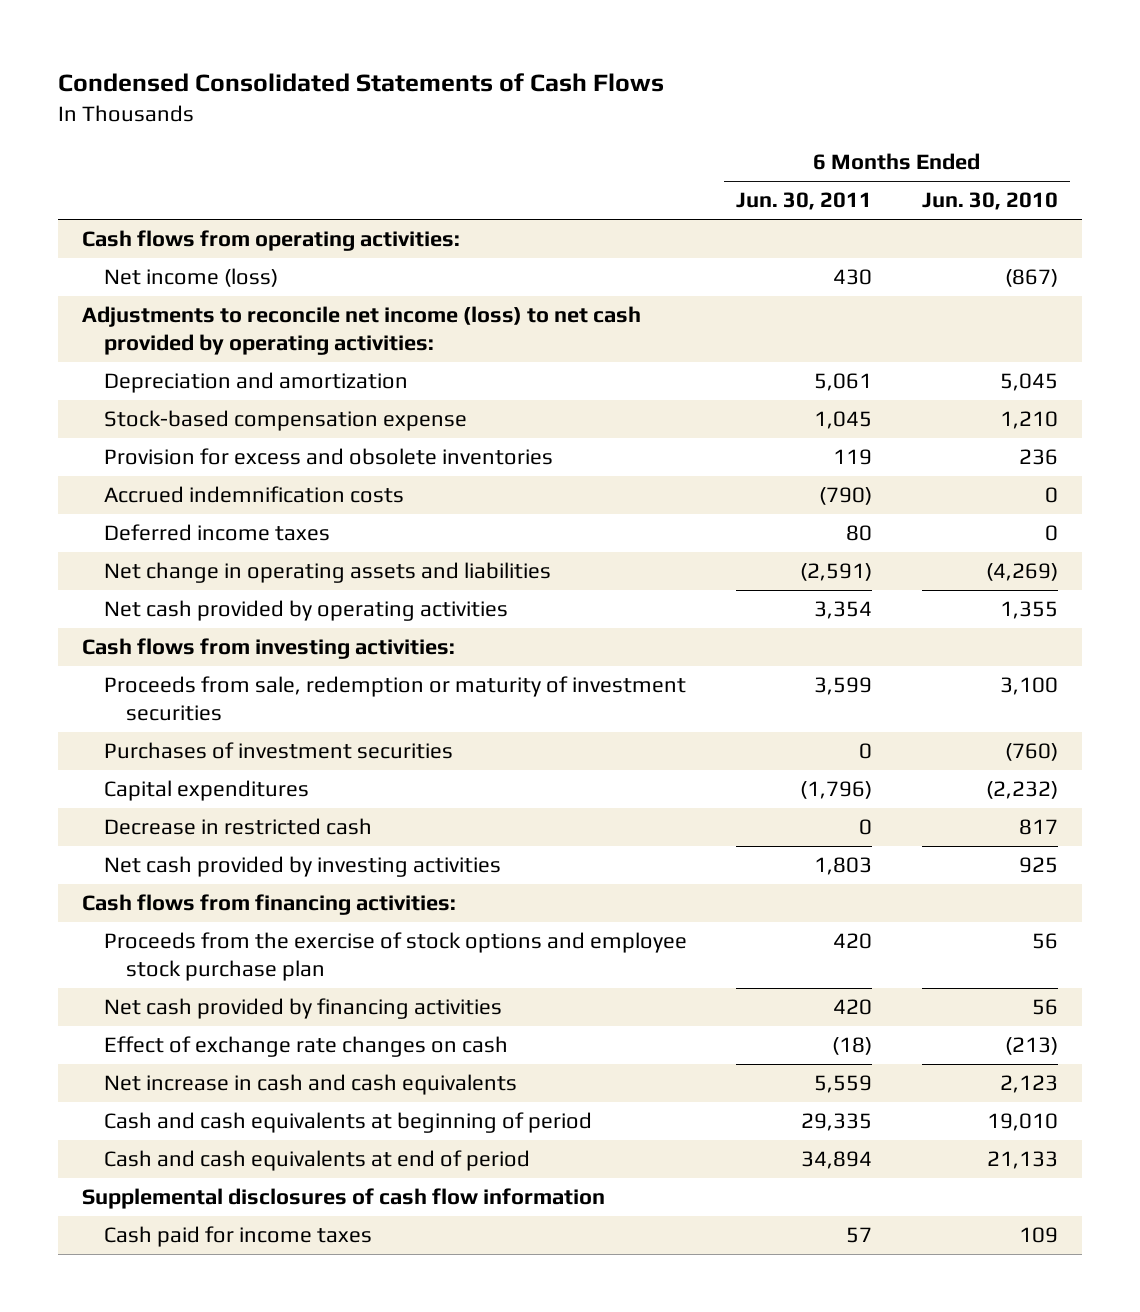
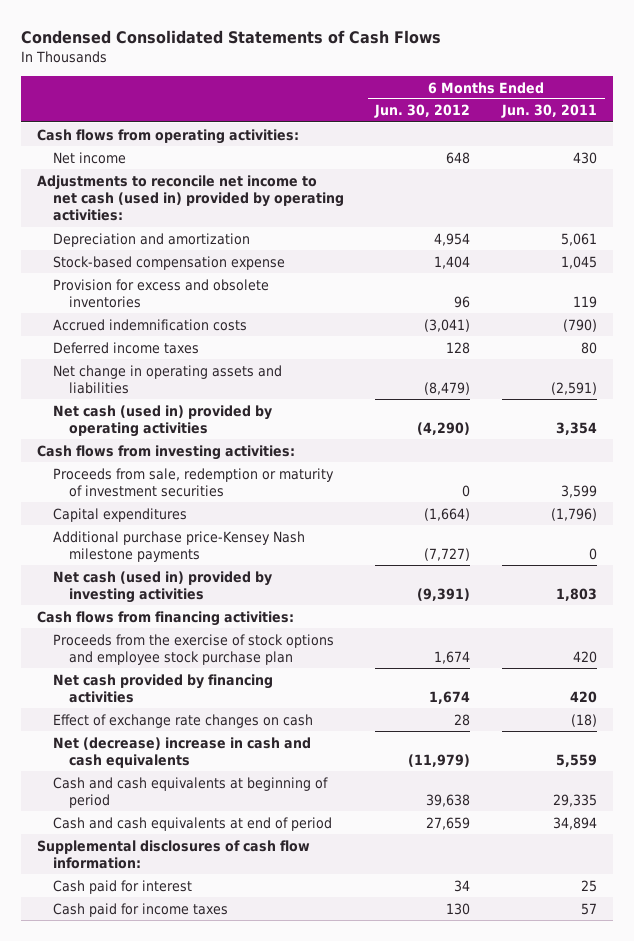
[921,192,1058,211] Jun. 30, 2010 -> none
none -> [374,104,471,119] Jun. 30, 2012
[103,268,278,288] Net income (loss) -> [52,151,126,164] Net income
[82,306,642,355] Adjustments to reconcile net income (loss) to net cash provided by operating activities: -> [36,174,344,222] Adjustments to reconcile net income to net cash (used in) provided by operating activities:
[103,600,508,622] Net cash provided by operating activities -> [52,404,272,437] Net cash (used in) provided by operating activities
[103,742,453,760] Purchases of investment securities -> none
[103,818,372,836] Decrease in restricted cash -> none
none -> [52,530,305,562] Additional purchase price-Kensey Nash milestone payments
[103,856,501,878] Net cash provided by investing activities -> [52,570,272,603] Net cash (used in) provided by investing activities
[103,1074,517,1096] Net increase in cash and cash equivalents -> [52,736,311,768] Net (decrease) increase in cash and cash equivalents
[82,1188,606,1210] Supplemental disclosures of cash flow information -> [36,839,310,869] Supplemental disclosures of cash flow information:
none -> [52,879,192,894] Cash paid for interest

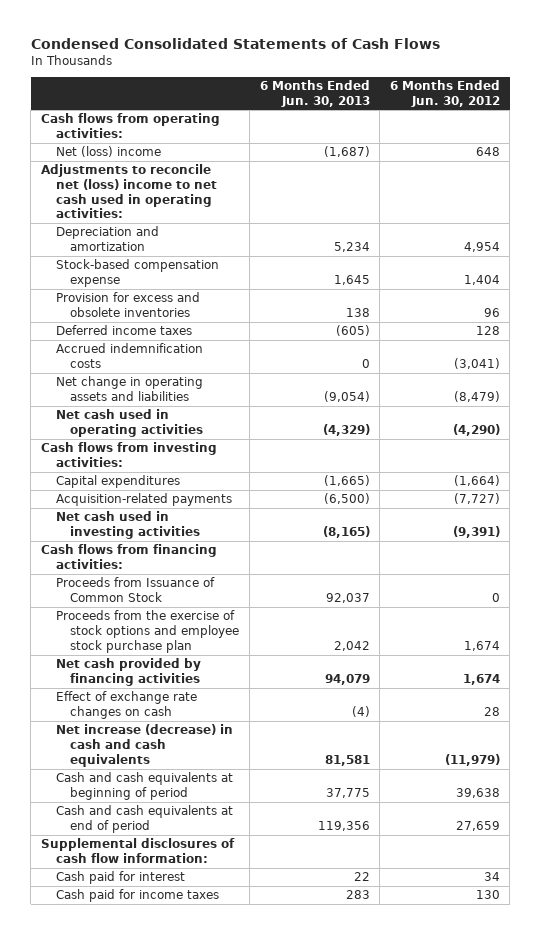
[500,104,597,119] Jun. 30, 2011 -> none
none -> [259,79,370,107] 6 Months Ended Jun. 30, 2013
[52,151,126,164] Net income -> [55,146,161,158] Net (loss) income
[36,174,344,222] Adjustments to reconcile net income to net cash (used in) provided by operating activities: -> [40,164,217,219] Adjustments to reconcile net (loss) income to net cash used in operating activities:
[52,318,247,331] Accrued indemnification costs -> [55,343,203,369] Accrued indemnification costs
[52,404,272,437] Net cash (used in) provided by operating activities -> [55,409,204,438] Net cash used in operating activities
[52,467,334,497] Proceeds from sale, redemption or maturity of investment securities -> none
[52,530,305,562] Additional purchase price-Kensey Nash milestone payments -> [55,493,232,507] Acquisition-related payments
[52,570,272,603] Net cash (used in) provided by investing activities -> [55,511,201,540] Net cash used in investing activities
none -> [55,577,215,603] Proceeds from Issuance of Common Stock
[52,736,311,768] Net (decrease) increase in cash and cash equivalents -> [55,724,233,767] Net increase (decrease) in cash and cash equivalents

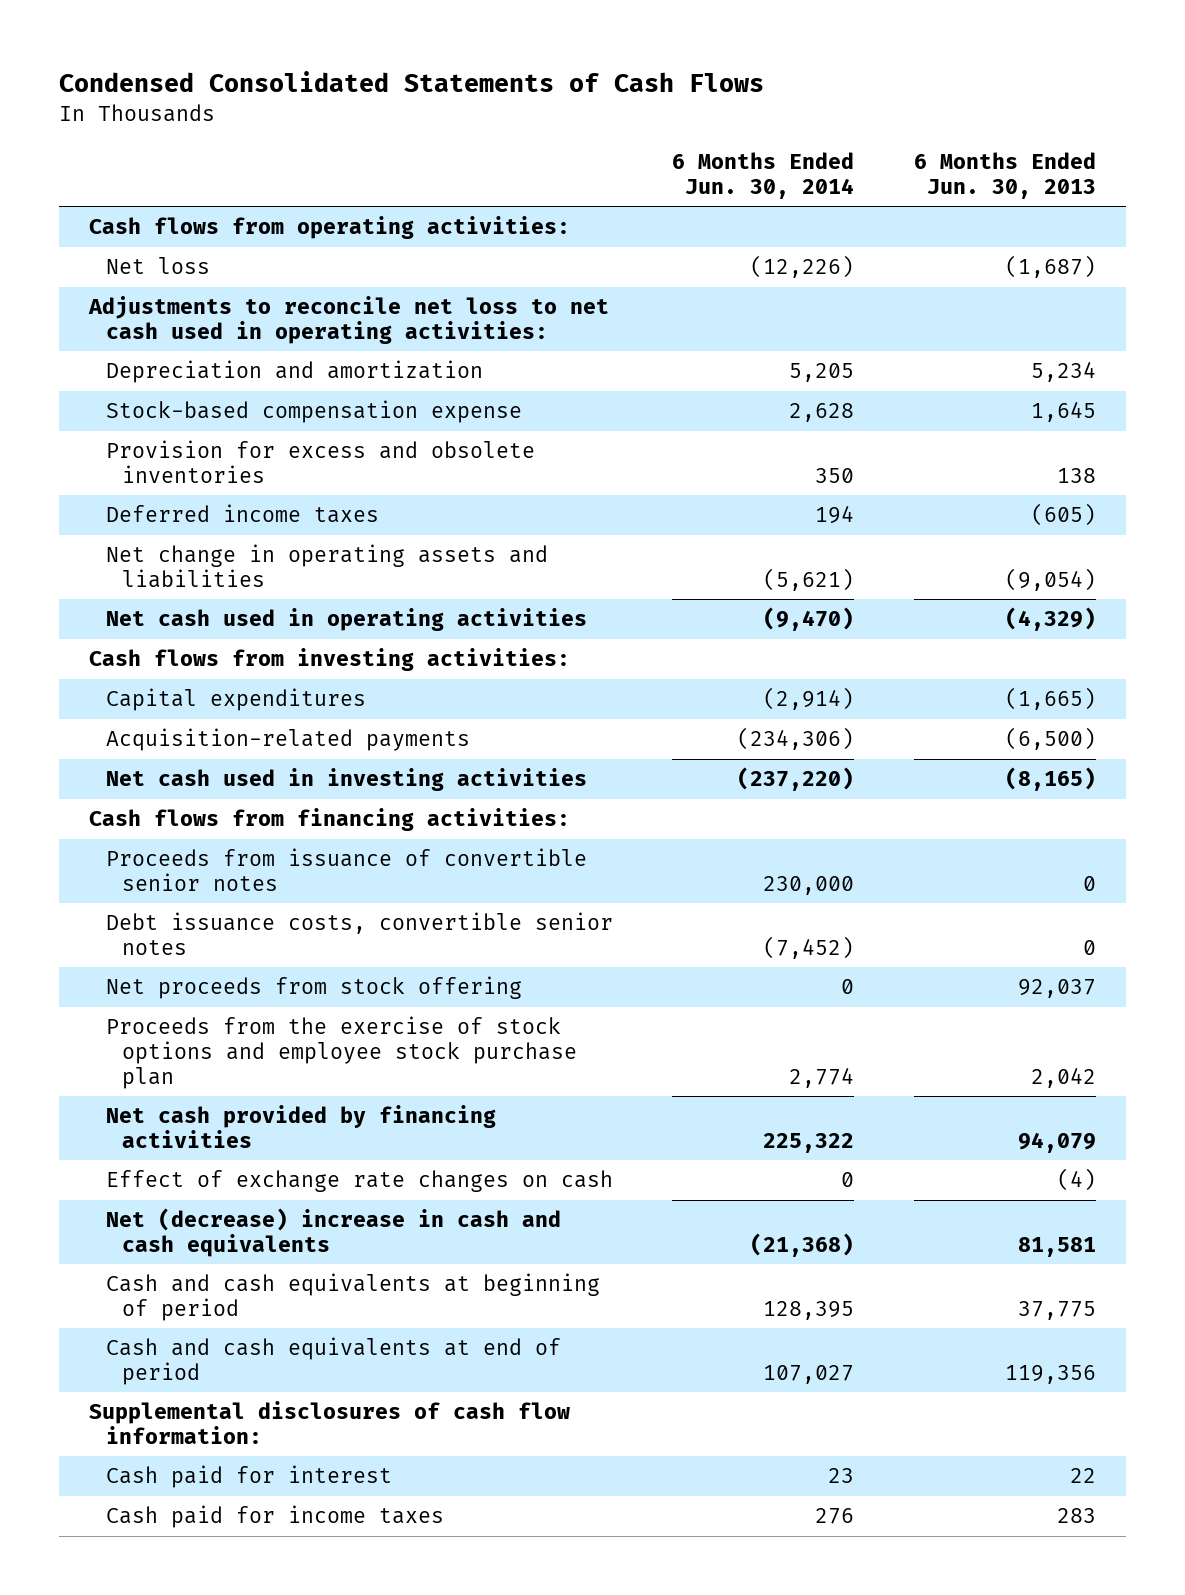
[389,79,500,107] 6 Months Ended Jun. 30, 2012 -> none
none -> [672,152,855,199] 6 Months Ended Jun. 30, 2014
[55,146,161,158] Net (loss) income -> [105,257,210,275] Net loss
[40,164,217,219] Adjustments to reconcile net (loss) income to net cash used in operating activities: -> [87,296,609,345] Adjustments to reconcile net loss to net cash used in operating activities:
[55,343,203,369] Accrued indemnification costs -> none
none -> [105,848,587,892] Proceeds from issuance of convertible senior notes
none -> [105,912,613,956] Debt issuance costs, convertible senior notes
[55,577,215,603] Proceeds from Issuance of Common Stock -> [105,976,522,1000] Net proceeds from stock offering
[55,724,233,767] Net increase (decrease) in cash and cash equivalents -> [105,1208,561,1258] Net (decrease) increase in cash and cash equivalents

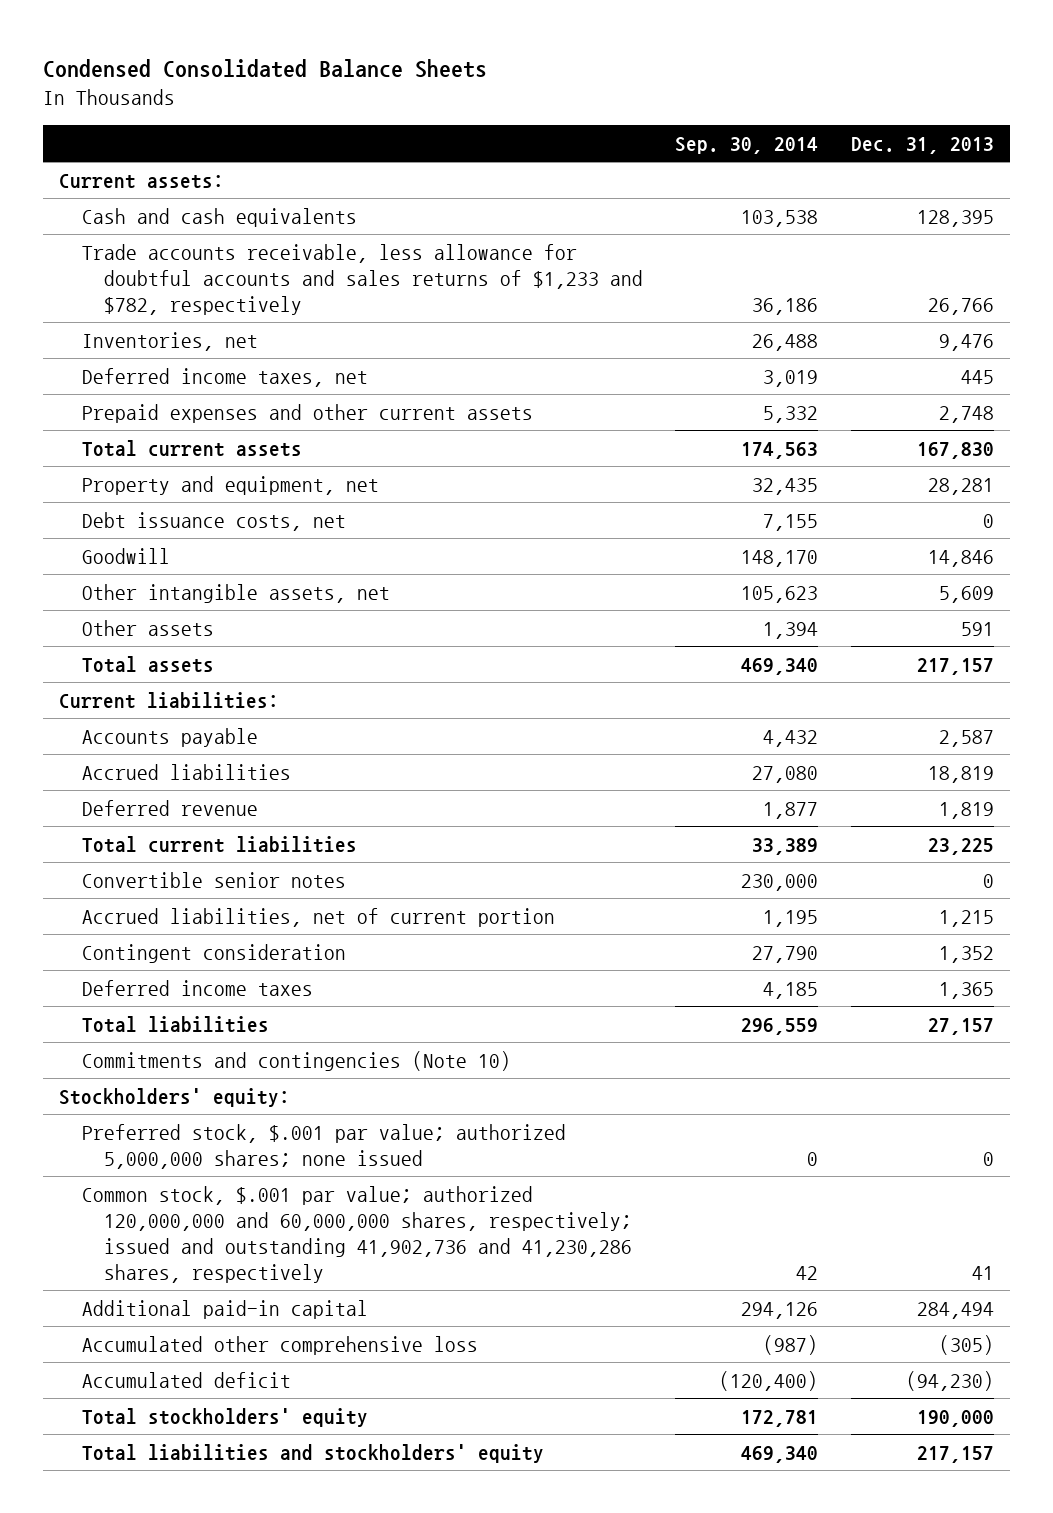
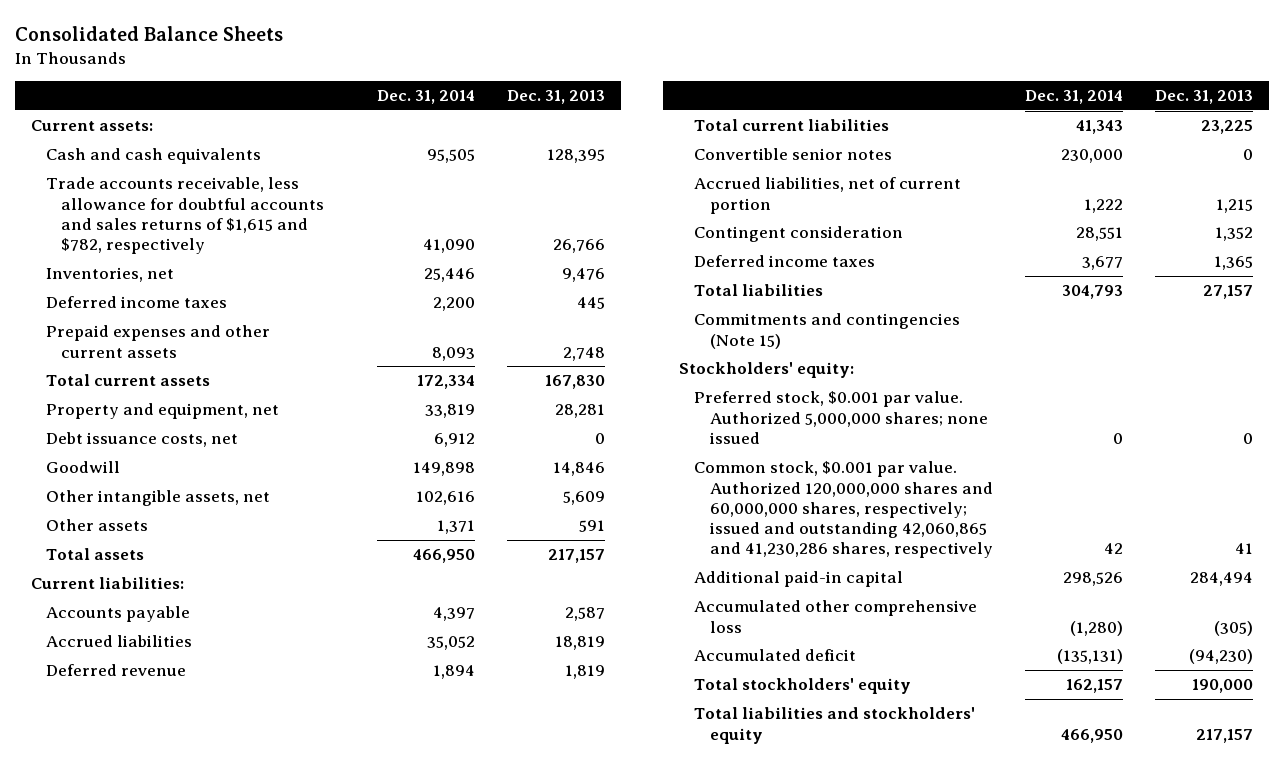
[43,58,488,78] Condensed Consolidated Balance Sheets -> [14,25,283,41] Consolidated Balance Sheets
[675,137,819,155] Sep. 30, 2014 -> none
none -> [376,90,475,105] Dec. 31, 2014
[81,243,644,315] Trade accounts receivable, less allowance for doubtful accounts and sales returns of $1,233 and $782, respectively -> [46,177,325,254] Trade accounts receivable, less allowance for doubtful accounts and sales returns of $1,615 and $782, respectively
[81,367,368,387] Deferred income taxes, net -> [46,296,228,309] Deferred income taxes
[81,1050,511,1071] Commitments and contingencies (Note 10) -> [694,313,961,349] Commitments and contingencies (Note 15)
[81,1123,566,1169] Preferred stock, $.001 par value; authorized 5,000,000 shares; none issued -> [694,391,988,444] Preferred stock, $0.001 par value. Authorized 5,000,000 shares; none issued
[81,1185,633,1283] Common stock, $.001 par value; authorized 120,000,000 and 60,000,000 shares, respectively; issued and outstanding 41,902,736 and 41,230,286 shares, respectively -> [694,461,993,559] Common stock, $0.001 par value. Authorized 120,000,000 shares and 60,000,000 shares, respectively; issued and outstanding 42,060,865 and 41,230,286 shares, respectively

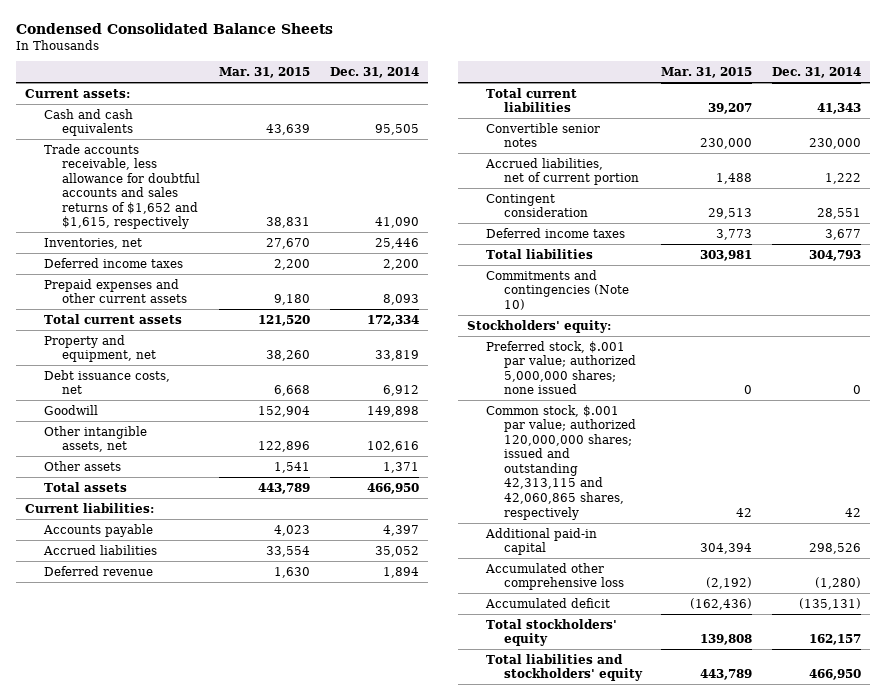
[14,25,283,41] Consolidated Balance Sheets -> [15,22,333,34] Condensed Consolidated Balance Sheets
[506,90,605,105] Dec. 31, 2013 -> none
none -> [219,67,311,79] Mar. 31, 2015
[46,177,325,254] Trade accounts receivable, less allowance for doubtful accounts and sales returns of $1,615 and $782, respectively -> [43,143,200,230] Trade accounts receivable, less allowance for doubtful accounts and sales returns of $1,652 and $1,615, respectively
[694,313,961,349] Commitments and contingencies (Note 15) -> [485,269,629,310] Commitments and contingencies (Note 10)
[694,391,988,444] Preferred stock, $0.001 par value. Authorized 5,000,000 shares; none issued -> [485,340,636,395] Preferred stock, $.001 par value; authorized 5,000,000 shares; none issued
[694,461,993,559] Common stock, $0.001 par value. Authorized 120,000,000 shares and 60,000,000 shares, respectively; issued and outstanding 42,060,865 and 41,230,286 shares, respectively -> [485,404,636,520] Common stock, $.001 par value; authorized 120,000,000 shares; issued and outstanding 42,313,115 and 42,060,865 shares, respectively

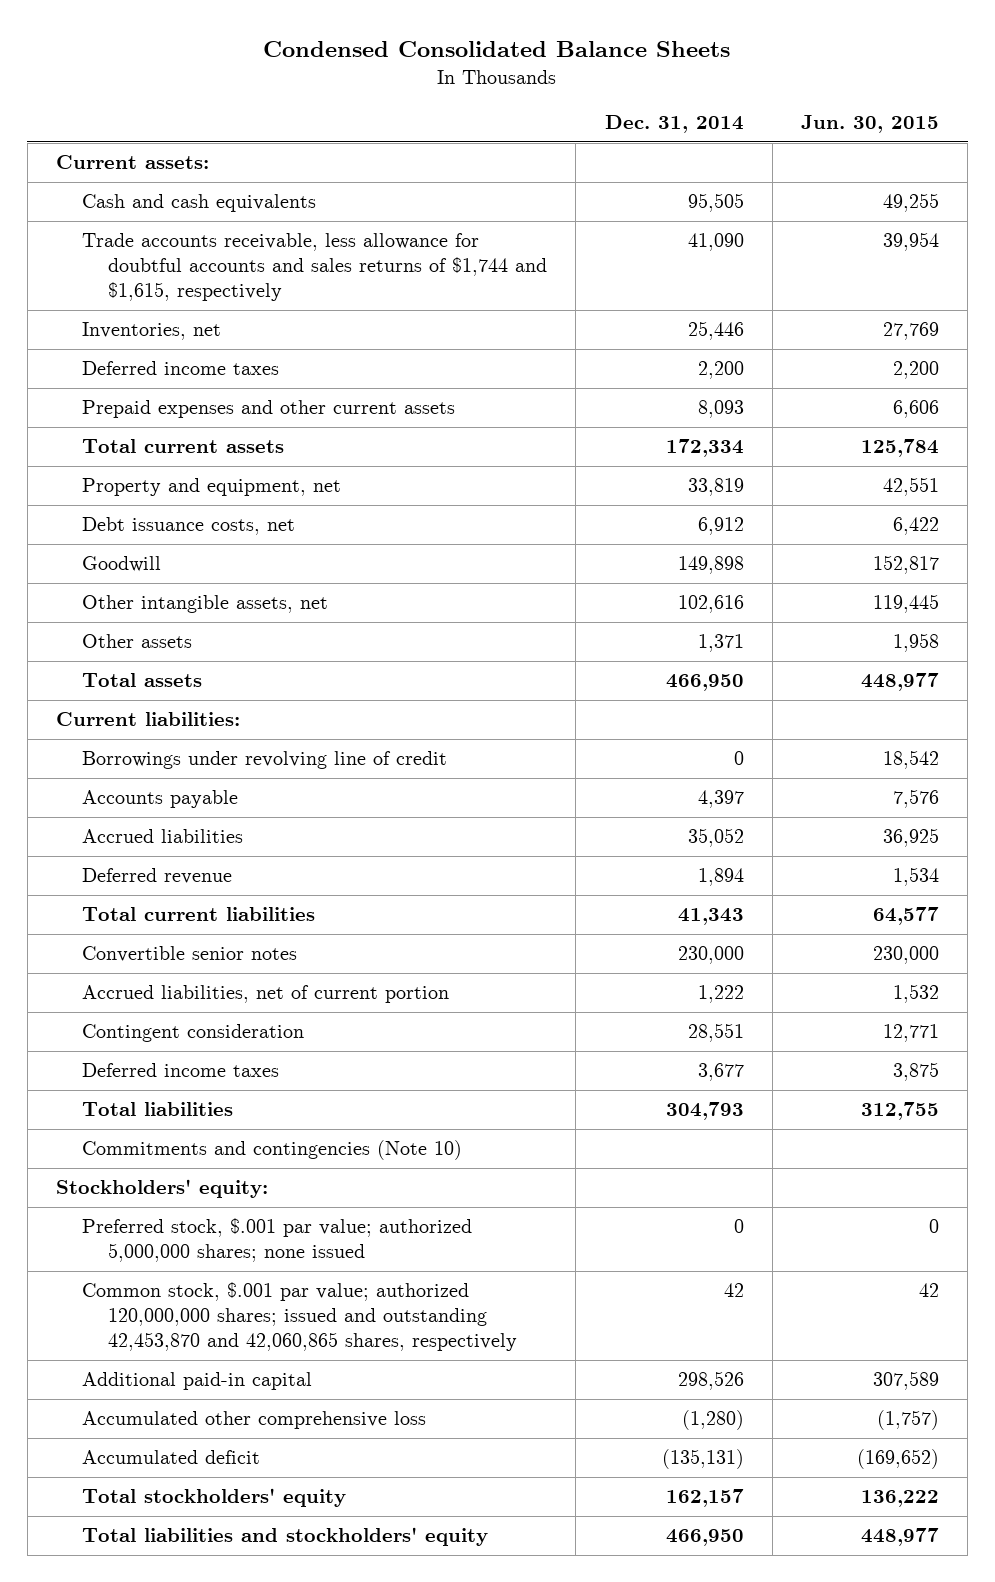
[219,67,311,79] Mar. 31, 2015 -> none
none -> [801,115,940,134] Jun. 30, 2015
[43,143,200,230] Trade accounts receivable, less allowance for doubtful accounts and sales returns of $1,652 and $1,615, respectively -> [82,232,548,302] Trade accounts receivable, less allowance for doubtful accounts and sales returns of $1,744 and $1,615, respectively
none -> [82,750,448,769] Borrowings under revolving line of credit
[485,404,636,520] Common stock, $.001 par value; authorized 120,000,000 shares; issued and outstanding 42,313,115 and 42,060,865 shares, respectively -> [82,1281,518,1352] Common stock, $.001 par value; authorized 120,000,000 shares; issued and outstanding 42,453,870 and 42,060,865 shares, respectively

